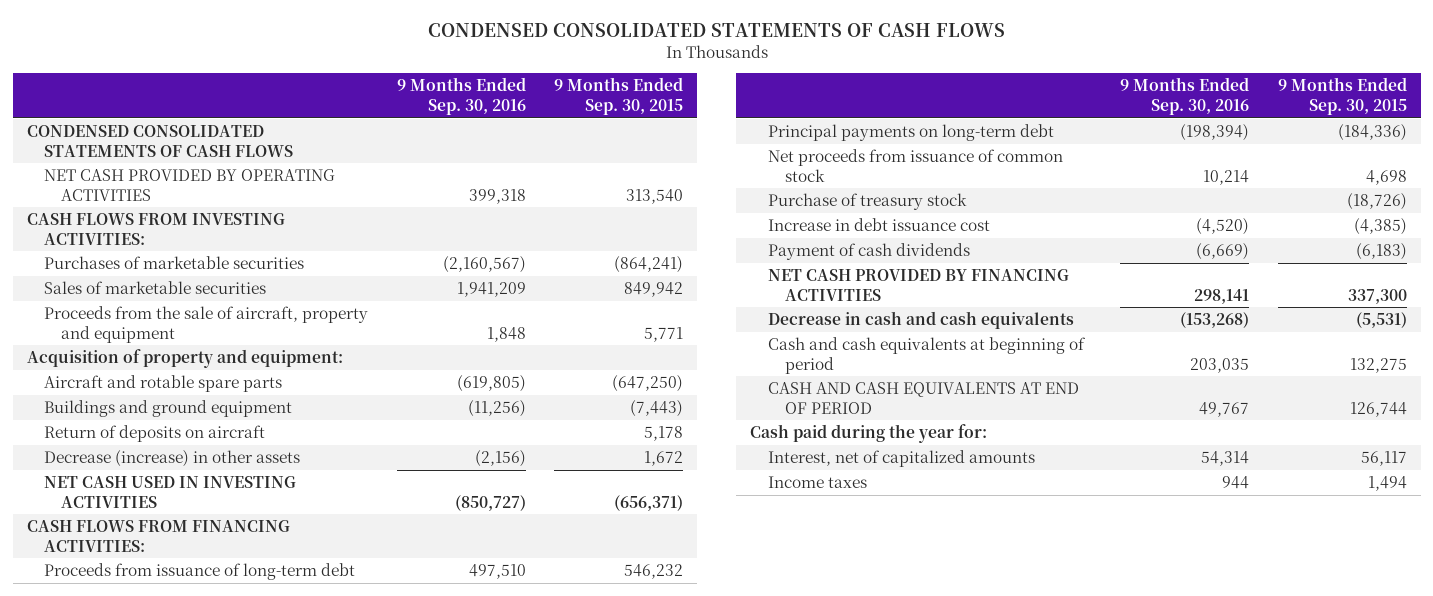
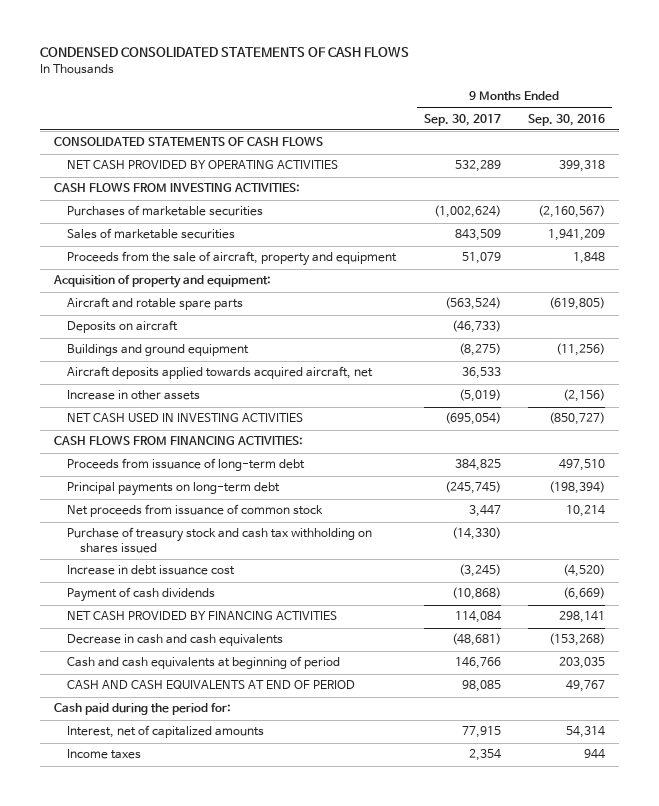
[554,77,684,116] 9 Months Ended Sep. 30, 2015 -> none
none -> [423,113,501,126] Sep. 30, 2017
[26,125,294,157] CONDENSED CONSOLIDATED STATEMENTS OF CASH FLOWS -> [53,137,323,148] CONSOLIDATED STATEMENTS OF CASH FLOWS
none -> [66,320,178,334] Deposits on aircraft
[44,425,266,443] Return of deposits on aircraft -> [66,366,373,380] Aircraft deposits applied towards acquired aircraft, net
[44,450,301,468] Decrease (increase) in other assets -> [66,390,200,401] Increase in other assets
[767,193,967,211] Purchase of treasury stock -> [66,527,372,554] Purchase of treasury stock and cash tax withholding on shares issued
[750,424,988,444] Cash paid during the year for: -> [53,703,231,716] Cash paid during the period for:

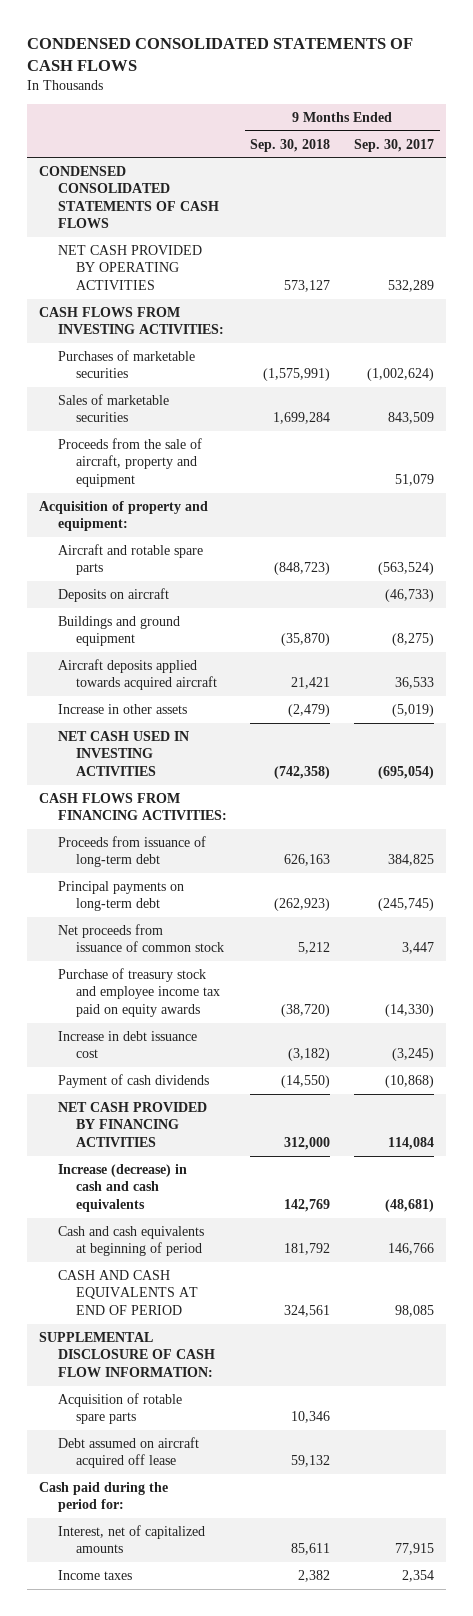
[528,113,606,126] Sep. 30, 2016 -> none
none -> [250,138,331,152] Sep. 30, 2018
[53,137,323,148] CONSOLIDATED STATEMENTS OF CASH FLOWS -> [39,165,219,229] CONDENSED CONSOLIDATED STATEMENTS OF CASH FLOWS
[66,366,373,380] Aircraft deposits applied towards acquired aircraft, net -> [57,658,218,691] Aircraft deposits applied towards acquired aircraft
[66,527,372,554] Purchase of treasury stock and cash tax withholding on shares issued -> [57,967,221,1017] Purchase of treasury stock and employee income tax paid on equity awards
[66,634,283,647] Decrease in cash and cash equivalents -> [57,1163,187,1212] Increase (decrease) in cash and cash equivalents
none -> [39,1331,215,1377] SUPPLEMENTAL DISCLOSURE OF CASH FLOW INFORMATION:
none -> [57,1392,182,1425] Acquisition of rotable spare parts
none -> [57,1436,199,1469] Debt assumed on aircraft acquired off lease

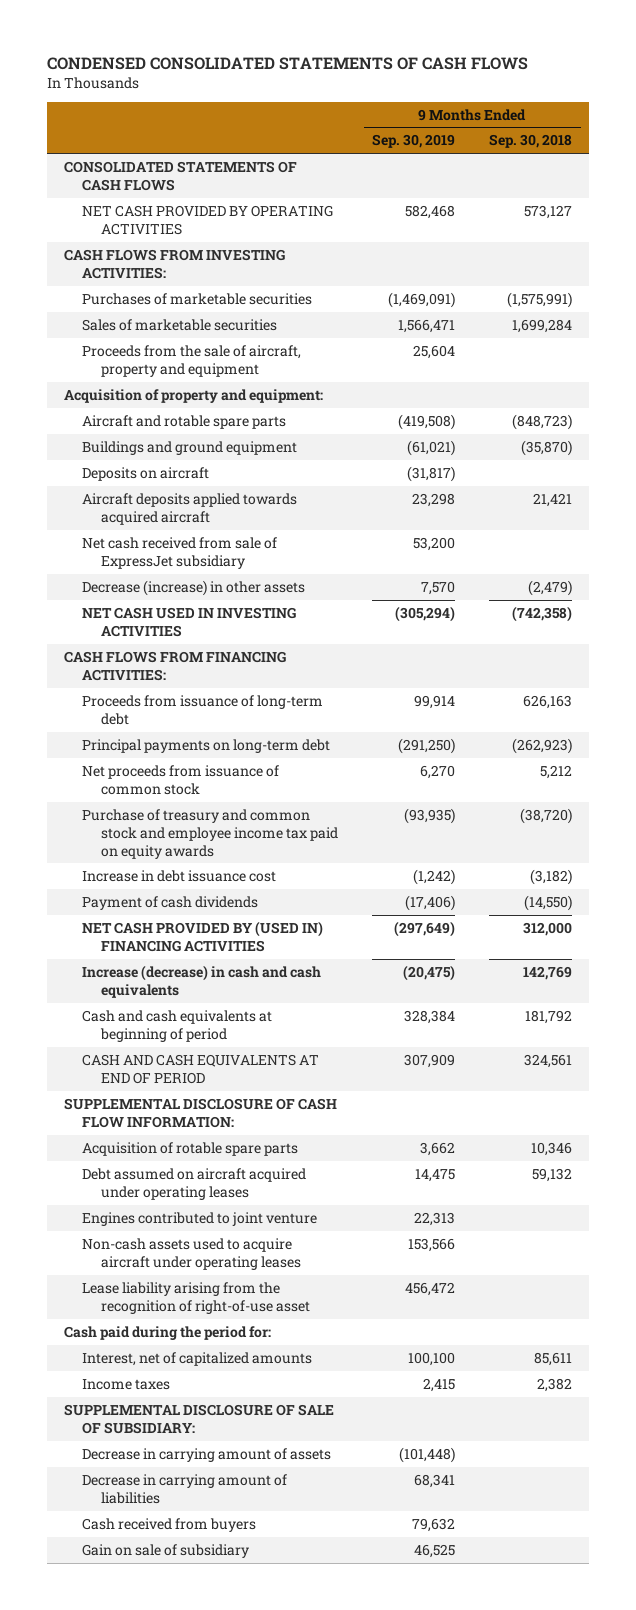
[354,138,435,152] Sep. 30, 2017 -> none
none -> [372,134,456,149] Sep. 30, 2019
[39,165,219,229] CONDENSED CONSOLIDATED STATEMENTS OF CASH FLOWS -> [63,160,297,191] CONSOLIDATED STATEMENTS OF CASH FLOWS
[57,587,169,602] Deposits on aircraft -> [82,466,210,481] Deposits on aircraft
none -> [82,536,278,569] Net cash received from sale of ExpressJet subsidiary
[57,703,187,714] Increase in other assets -> [82,579,306,596] Decrease (increase) in other assets
[57,967,221,1017] Purchase of treasury stock and employee income tax paid on equity awards -> [82,808,339,859] Purchase of treasury and common stock and employee income tax paid on equity awards
[57,1101,207,1147] NET CASH PROVIDED BY FINANCING ACTIVITIES -> [82,920,324,952] NET CASH PROVIDED BY (USED IN) FINANCING ACTIVITIES
[57,1436,199,1469] Debt assumed on aircraft acquired off lease -> [82,1167,307,1200] Debt assumed on aircraft acquired under operating leases
none -> [82,1211,318,1226] Engines contributed to joint venture
none -> [82,1237,302,1270] Non-cash assets used to acquire aircraft under operating leases
none -> [82,1281,311,1314] Lease liability arising from the recognition of right-of-use asset
none -> [63,1403,334,1434] SUPPLEMENTAL DISCLOSURE OF SALE OF SUBSIDIARY:
none -> [82,1447,332,1462] Decrease in carrying amount of assets
none -> [82,1473,288,1504] Decrease in carrying amount of liabilities
none -> [82,1517,257,1532] Cash received from buyers
none -> [82,1543,250,1558] Gain on sale of subsidiary

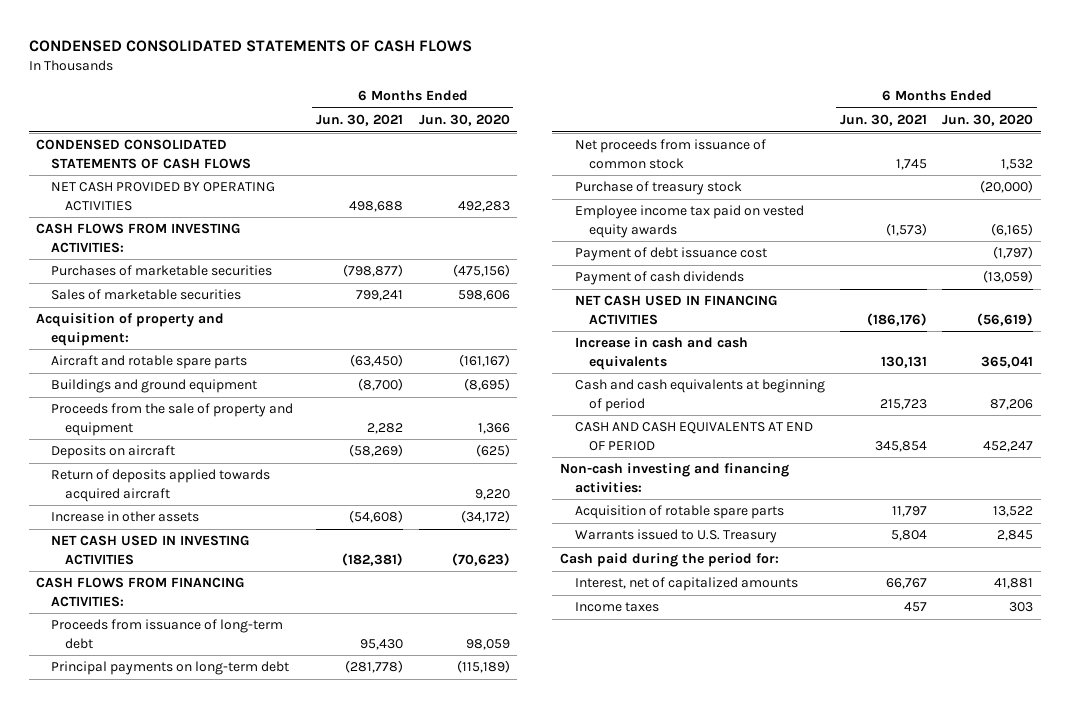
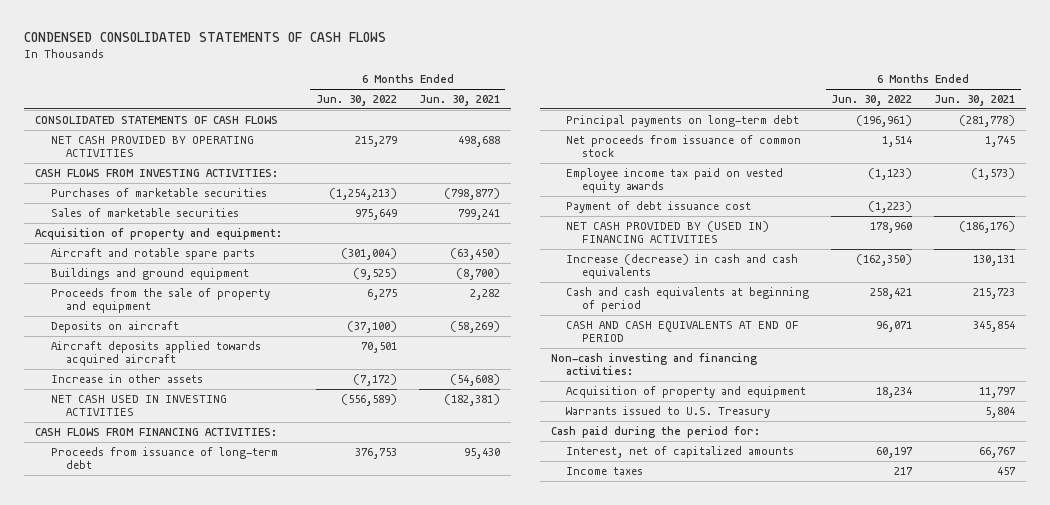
[418,114,510,127] Jun. 30, 2020 -> none
none -> [315,95,397,107] Jun. 30, 2022
[36,139,251,169] CONDENSED CONSOLIDATED STATEMENTS OF CASH FLOWS -> [34,115,278,124] CONSOLIDATED STATEMENTS OF CASH FLOWS
[50,469,270,502] Return of deposits applied towards acquired aircraft -> [50,340,261,367] Aircraft deposits applied towards acquired aircraft
[574,181,742,196] Purchase of treasury stock -> none
[574,271,744,286] Payment of cash dividends -> none
[574,295,777,325] NET CASH USED IN FINANCING ACTIVITIES -> [566,220,770,244] NET CASH PROVIDED BY (USED IN) FINANCING ACTIVITIES
[574,337,748,370] Increase in cash and cash equivalents -> [566,253,799,280] Increase (decrease) in cash and cash equivalents
[574,505,784,520] Acquisition of rotable spare parts -> [566,385,807,398] Acquisition of property and equipment

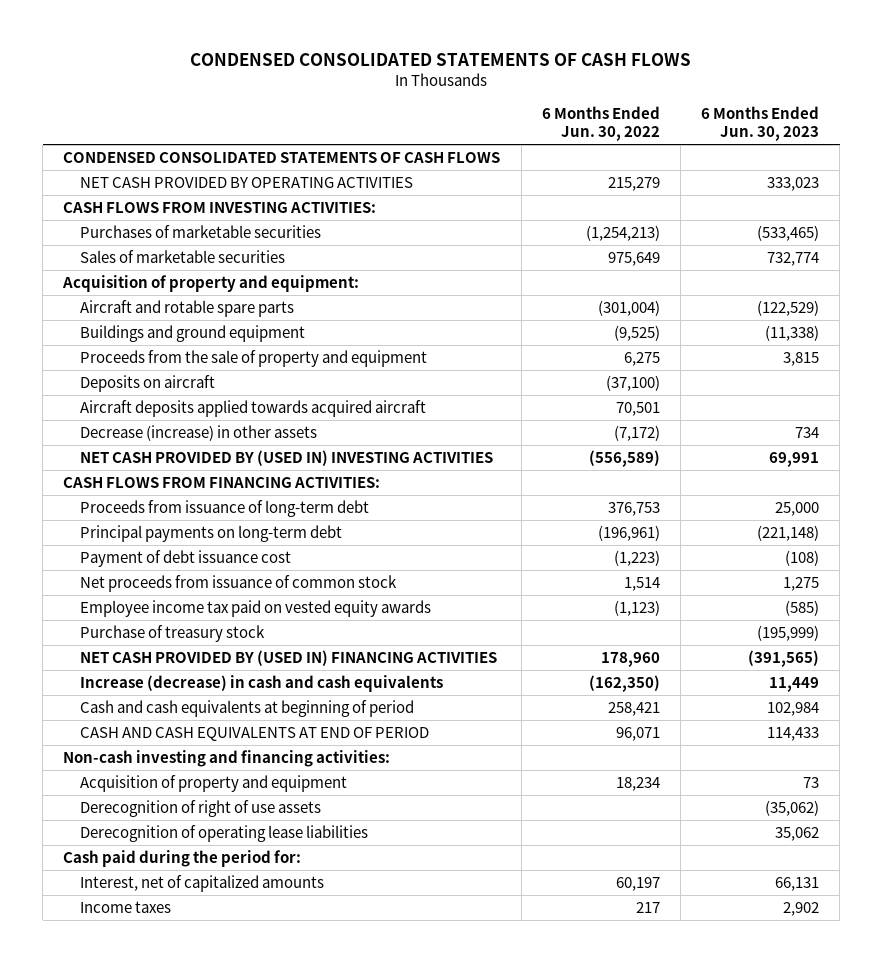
[418,95,500,107] Jun. 30, 2021 -> none
none -> [700,105,819,142] 6 Months Ended Jun. 30, 2023
[34,115,278,124] CONSOLIDATED STATEMENTS OF CASH FLOWS -> [63,151,501,163] CONDENSED CONSOLIDATED STATEMENTS OF CASH FLOWS
[50,373,203,383] Increase in other assets -> [79,424,317,441] Decrease (increase) in other assets
[50,394,227,417] NET CASH USED IN INVESTING ACTIVITIES -> [79,449,493,466] NET CASH PROVIDED BY (USED IN) INVESTING ACTIVITIES
[566,200,752,213] Payment of debt issuance cost -> [79,549,291,567] Payment of debt issuance cost
none -> [79,624,265,642] Purchase of treasury stock
[566,405,771,418] Warrants issued to U.S. Treasury -> none
none -> [79,799,321,817] Derecognition of right of use assets
none -> [79,824,368,842] Derecognition of operating lease liabilities

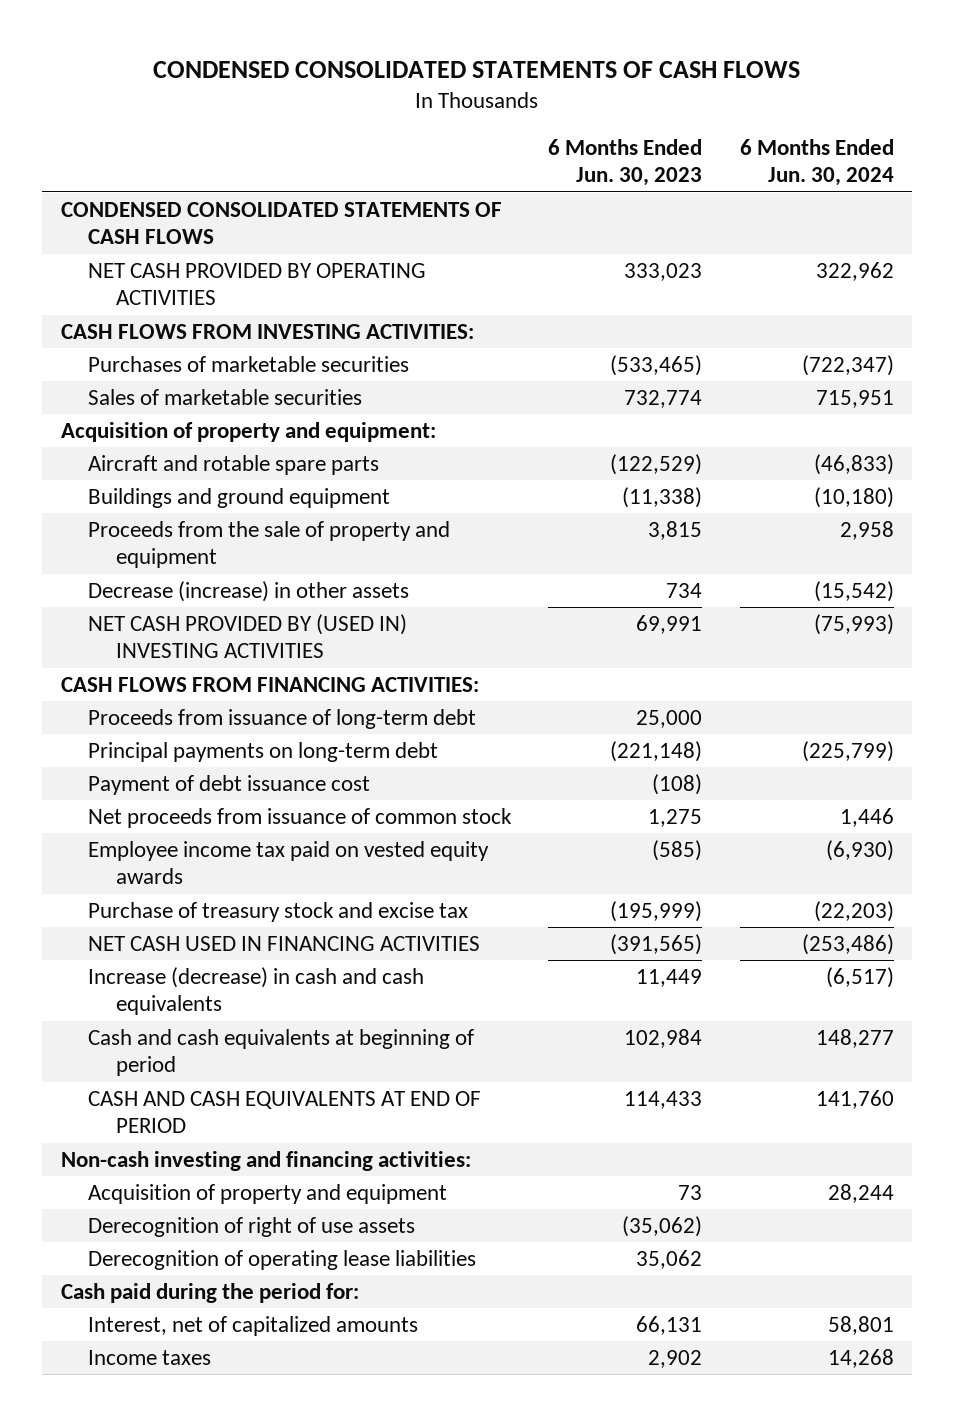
[541,105,660,142] 6 Months Ended Jun. 30, 2022 -> none
none -> [739,139,894,187] 6 Months Ended Jun. 30, 2024
[79,374,215,392] Deposits on aircraft -> none
[79,399,426,417] Aircraft deposits applied towards acquired aircraft -> none
[79,624,265,642] Purchase of treasury stock -> [88,901,469,922] Purchase of treasury stock and excise tax
[79,649,497,666] NET CASH PROVIDED BY (USED IN) FINANCING ACTIVITIES -> [88,935,481,951] NET CASH USED IN FINANCING ACTIVITIES

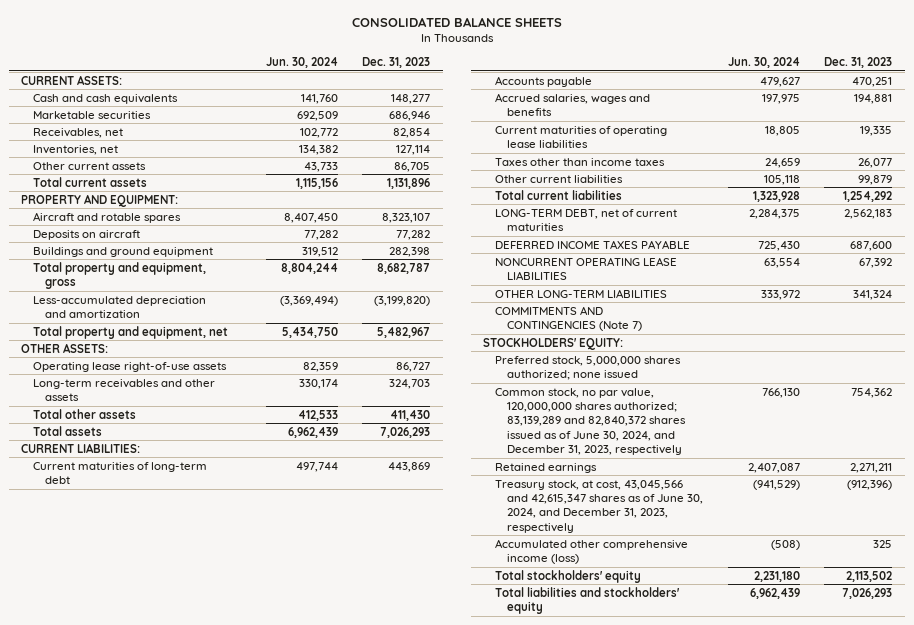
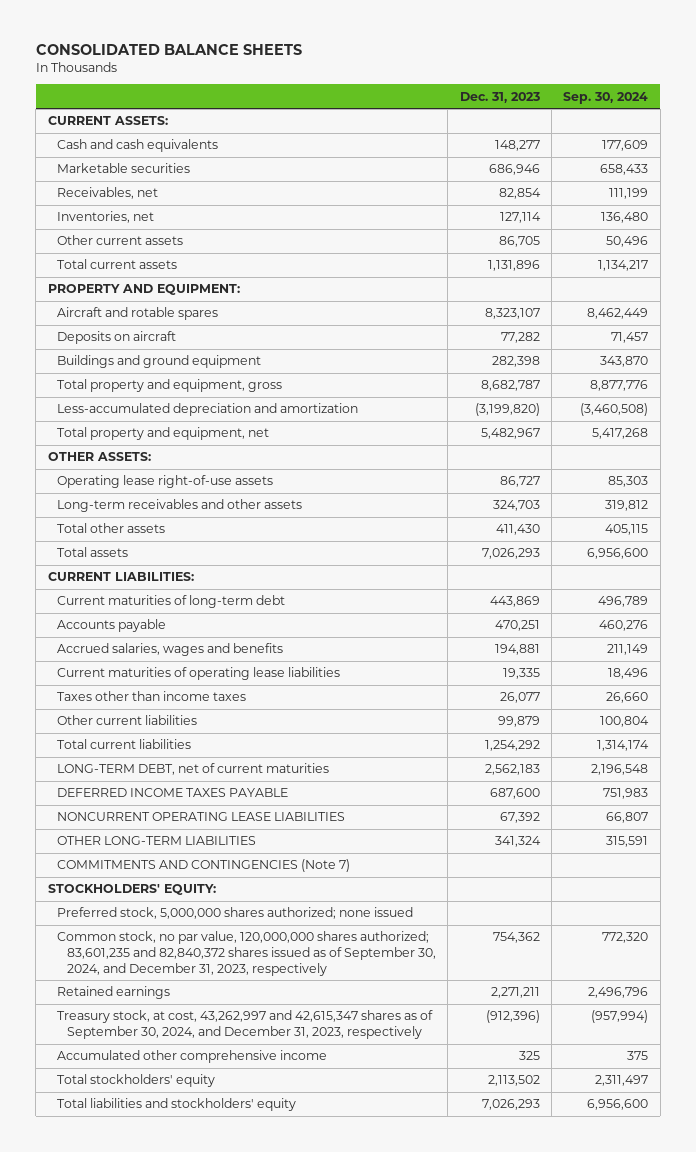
[265,57,338,69] Jun. 30, 2024 -> none
none -> [563,91,649,104] Sep. 30, 2024
[495,387,687,455] Common stock, no par value, 120,000,000 shares authorized; 83,139,289 and 82,840,372 shares issued as of June 30, 2024, and December 31, 2023, respectively -> [57,931,436,976] Common stock, no par value, 120,000,000 shares authorized; 83,601,235 and 82,840,372 shares issued as of September 30, 2024, and December 31, 2023, respectively
[495,479,704,533] Treasury stock, at cost, 43,045,566 and 42,615,347 shares as of June 30, 2024, and December 31, 2023, respectively -> [57,1010,434,1040] Treasury stock, at cost, 43,262,997 and 42,615,347 shares as of September 30, 2024, and December 31, 2023, respectively
[495,538,689,565] Accumulated other comprehensive income (loss) -> [57,1050,328,1064] Accumulated other comprehensive income

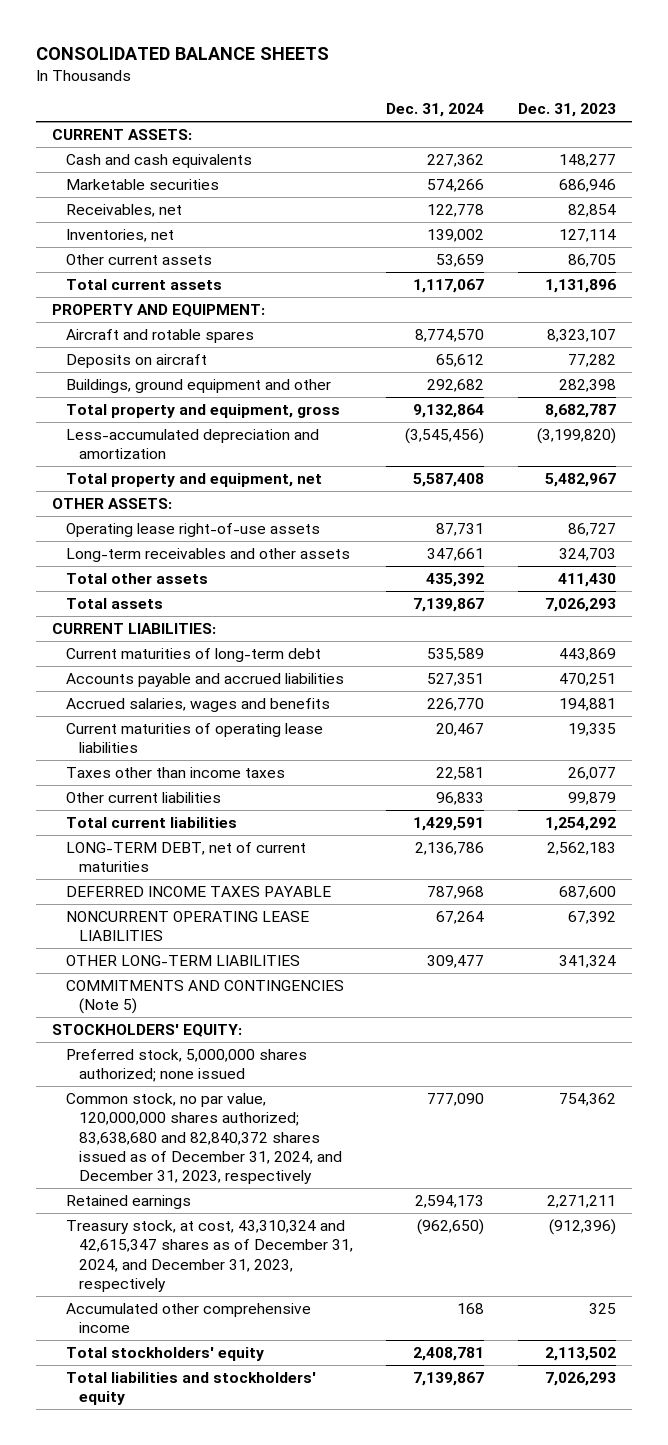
[563,91,649,104] Sep. 30, 2024 -> none
none -> [386,103,485,118] Dec. 31, 2024
[57,355,262,369] Buildings and ground equipment -> [65,378,331,393] Buildings, ground equipment and other
[57,619,167,633] Accounts payable -> [65,672,344,687] Accounts payable and accrued liabilities
[57,859,351,873] COMMITMENTS AND CONTINGENCIES (Note 7) -> [65,979,344,1015] COMMITMENTS AND CONTINGENCIES (Note 5)
[57,931,436,976] Common stock, no par value, 120,000,000 shares authorized; 83,601,235 and 82,840,372 shares issued as of September 30, 2024, and December 31, 2023, respectively -> [65,1092,343,1185] Common stock, no par value, 120,000,000 shares authorized; 83,638,680 and 82,840,372 shares issued as of December 31, 2024, and December 31, 2023, respectively
[57,1010,434,1040] Treasury stock, at cost, 43,262,997 and 42,615,347 shares as of September 30, 2024, and December 31, 2023, respectively -> [65,1219,354,1292] Treasury stock, at cost, 43,310,324 and 42,615,347 shares as of December 31, 2024, and December 31, 2023, respectively

